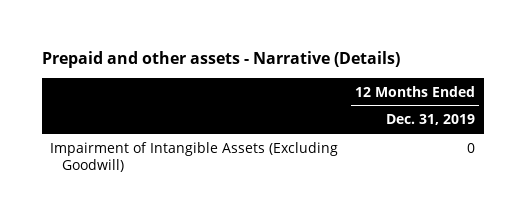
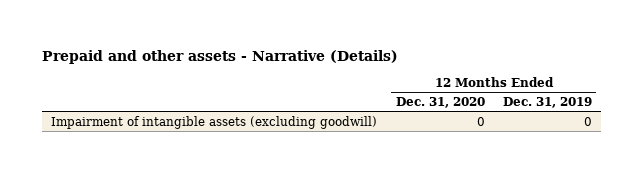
none -> [395,97,485,109] Dec. 31, 2020
[50,141,339,172] Impairment of Intangible Assets (Excluding Goodwill) -> [51,115,378,129] Impairment of intangible assets (excluding goodwill)

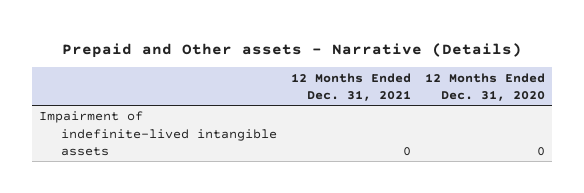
[42,50,399,65] Prepaid and other assets - Narrative (Details) -> [61,42,522,58] Prepaid and Other assets - Narrative (Details)
[502,97,592,109] Dec. 31, 2019 -> none
none -> [290,72,411,102] 12 Months Ended Dec. 31, 2021
[51,115,378,129] Impairment of intangible assets (excluding goodwill) -> [39,111,278,156] Impairment of indefinite-lived intangible assets

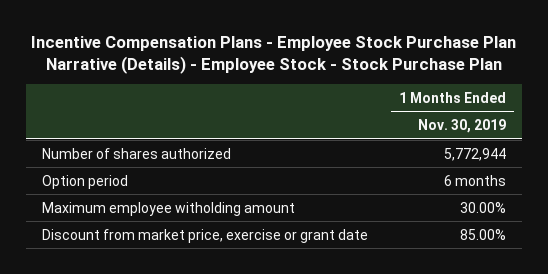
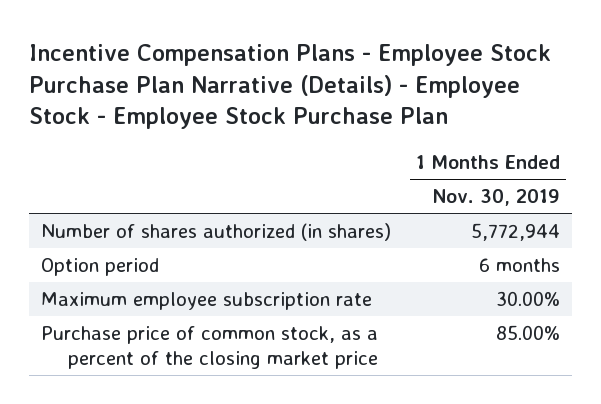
[30,35,516,74] Incentive Compensation Plans - Employee Stock Purchase Plan Narrative (Details) - Employee Stock - Stock Purchase Plan -> [29,43,552,130] Incentive Compensation Plans - Employee Stock Purchase Plan Narrative (Details) - Employee Stock - Employee Stock Purchase Plan
[41,147,231,159] Number of shares authorized -> [41,223,392,242] Number of shares authorized (in shares)
[41,201,295,216] Maximum employee witholding amount -> [41,292,373,311] Maximum employee subscription rate
[41,228,368,243] Discount from market price, exercise or grant date -> [41,326,379,370] Purchase price of common stock, as a percent of the closing market price

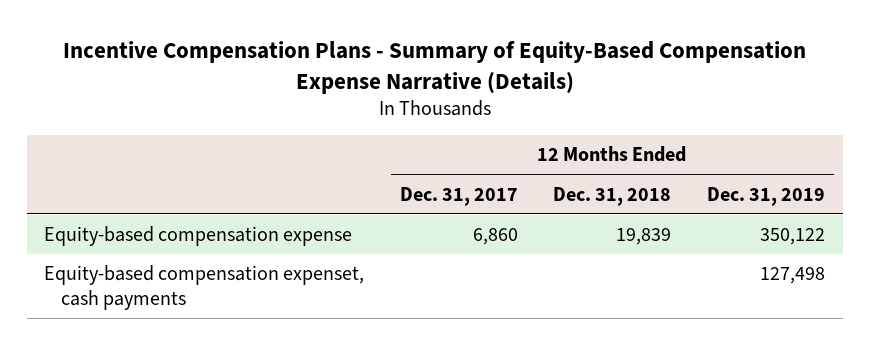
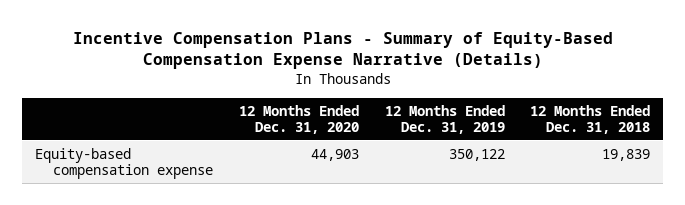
[399,186,518,206] Dec. 31, 2017 -> none
none -> [238,104,359,134] 12 Months Ended Dec. 31, 2020
[44,265,365,311] Equity-based compensation expenset, cash payments -> none

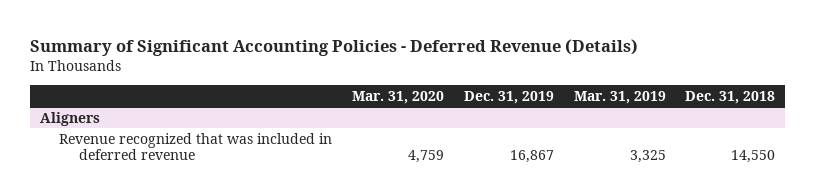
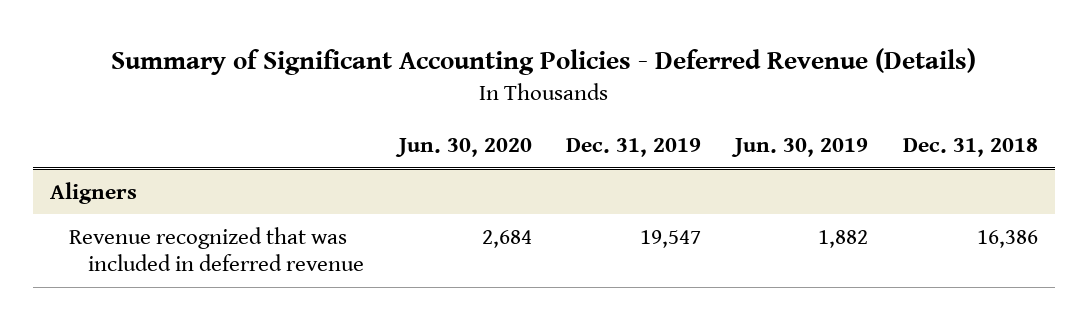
[352,90,445,104] Mar. 31, 2020 -> none
[573,90,666,104] Mar. 31, 2019 -> none
none -> [394,138,532,158] Jun. 30, 2020
none -> [731,138,869,158] Jun. 30, 2019
[509,150,554,164] 16,867 -> [639,229,701,248] 19,547
[731,150,776,164] 14,550 -> [976,229,1038,248] 16,386

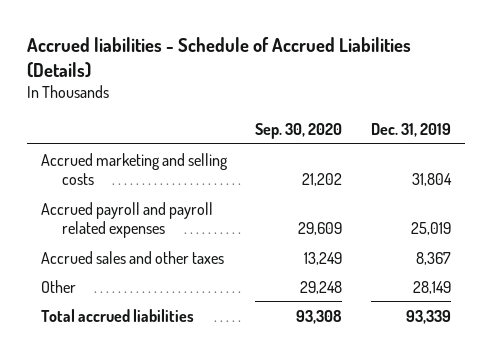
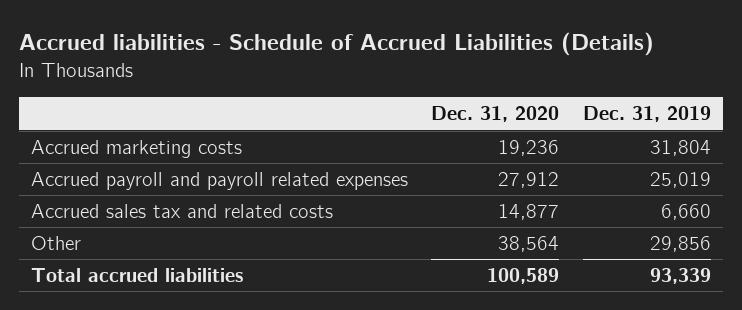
[255,122,343,139] Sep. 30, 2020 -> none
none -> [431,106,560,123] Dec. 31, 2020
[40,152,228,185] Accrued marketing and selling costs -> [30,140,242,159] Accrued marketing costs
[40,250,224,264] Accrued sales and other taxes -> [30,204,333,219] Accrued sales tax and related costs
[415,251,451,265] 8,367 -> [660,204,711,221] 6,660
[412,280,451,294] 28,149 -> [649,236,711,253] 29,856

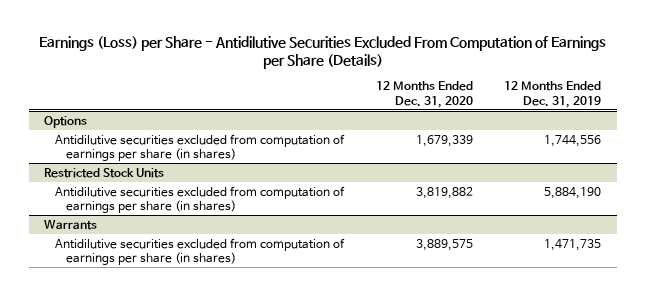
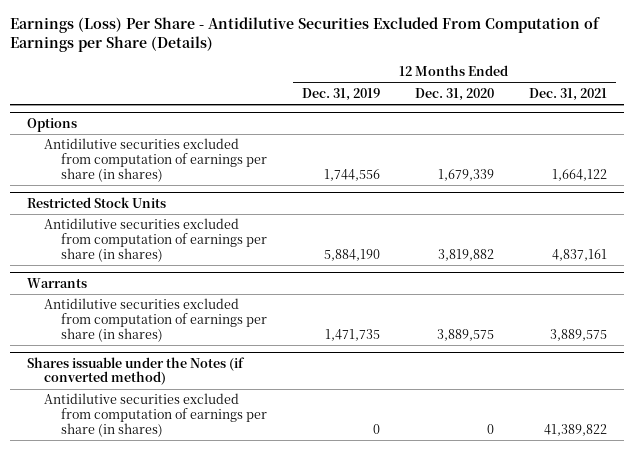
[38,35,606,69] Earnings (Loss) per Share - Antidilutive Securities Excluded From Computation of Earnings per Share (Details) -> [9,17,600,53] Earnings (Loss) Per Share - Antidilutive Securities Excluded From Computation of Earnings per Share (Details)
none -> [528,87,607,101] Dec. 31, 2021
none -> [27,356,246,386] Shares issuable under the Notes (if converted method)
none -> [44,393,267,437] Antidilutive securities excluded from computation of earnings per share (in shares)

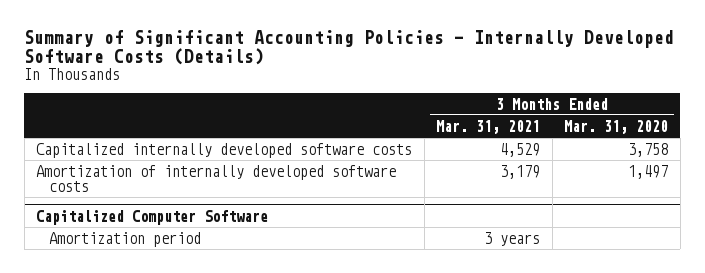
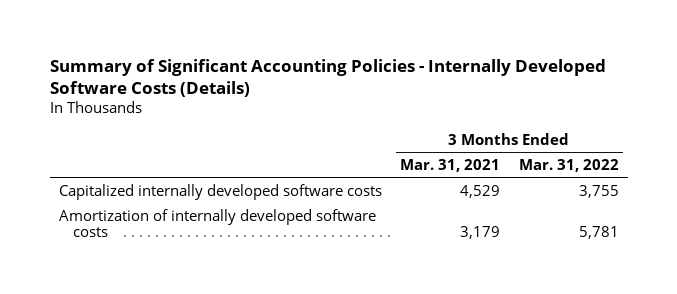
[564,119,669,134] Mar. 31, 2020 -> none
none -> [518,159,619,173] Mar. 31, 2022
[36,209,269,225] Capitalized Computer Software -> none
[49,231,202,247] Amortization period -> none

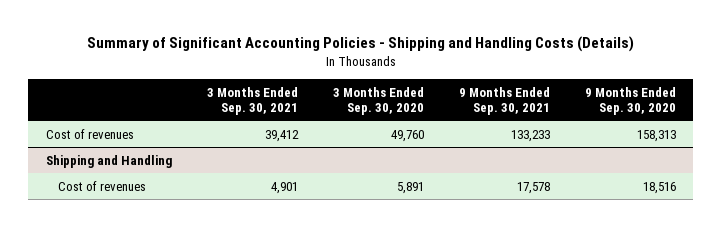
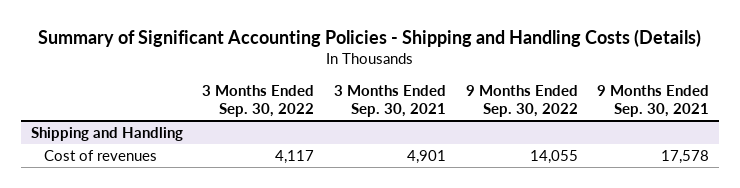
[332,86,424,116] 3 Months Ended Sep. 30, 2020 -> none
[584,86,676,116] 9 Months Ended Sep. 30, 2020 -> none
none -> [202,85,315,118] 3 Months Ended Sep. 30, 2022
none -> [465,85,578,118] 9 Months Ended Sep. 30, 2022
[45,128,134,139] Cost of revenues -> none

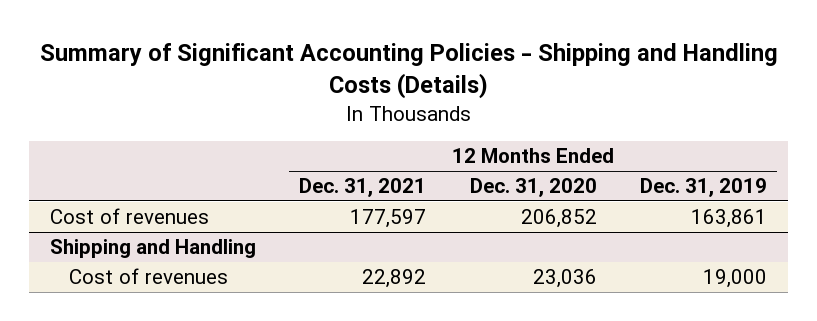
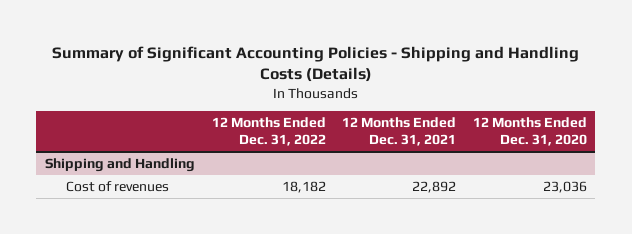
[639,178,767,198] Dec. 31, 2019 -> none
none -> [211,117,326,147] 12 Months Ended Dec. 31, 2022
[50,208,210,225] Cost of revenues -> none

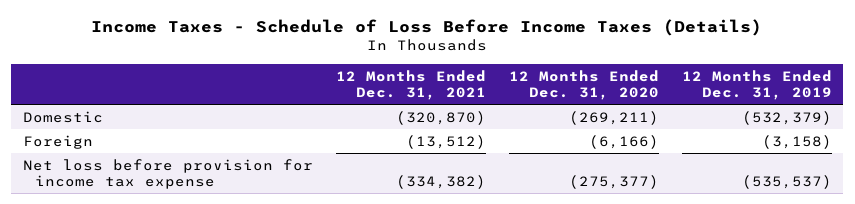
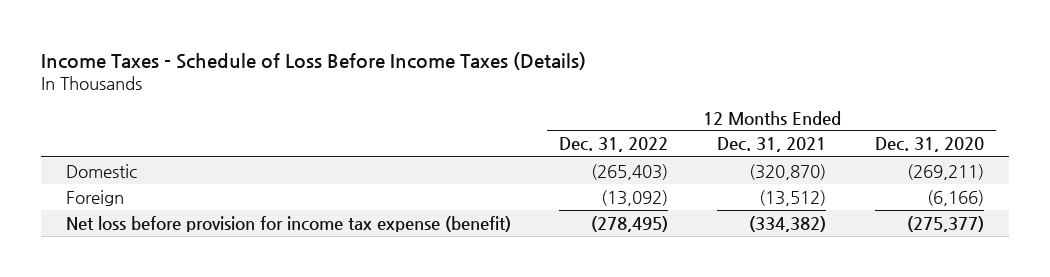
[681,69,832,100] 12 Months Ended Dec. 31, 2019 -> none
none -> [559,137,669,153] Dec. 31, 2022
[22,158,313,190] Net loss before provision for income tax expense -> [65,215,511,232] Net loss before provision for income tax expense (benefit)

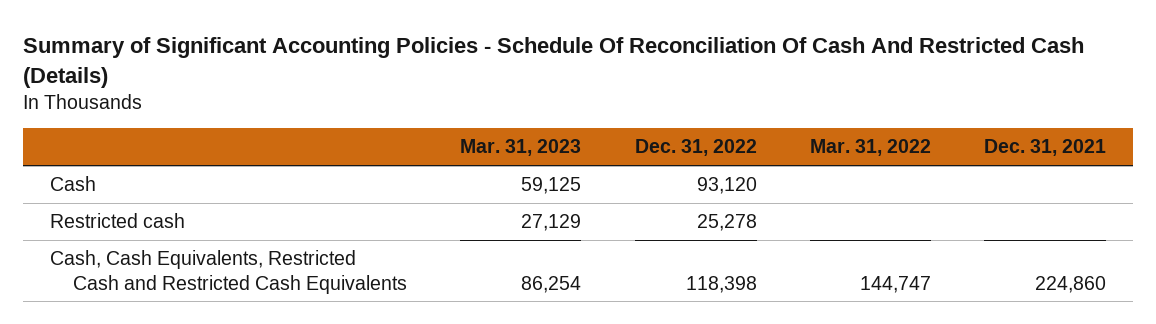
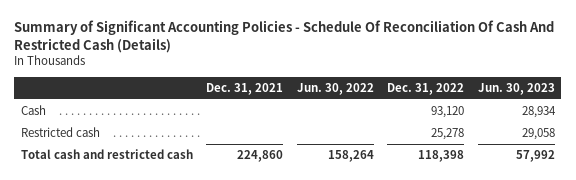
[460,139,582,157] Mar. 31, 2023 -> none
[809,139,931,157] Mar. 31, 2022 -> none
none -> [296,83,374,96] Jun. 30, 2022
none -> [477,83,555,96] Jun. 30, 2023
[49,249,408,294] Cash, Cash Equivalents, Restricted Cash and Restricted Cash Equivalents -> [21,149,194,160] Total cash and restricted cash

